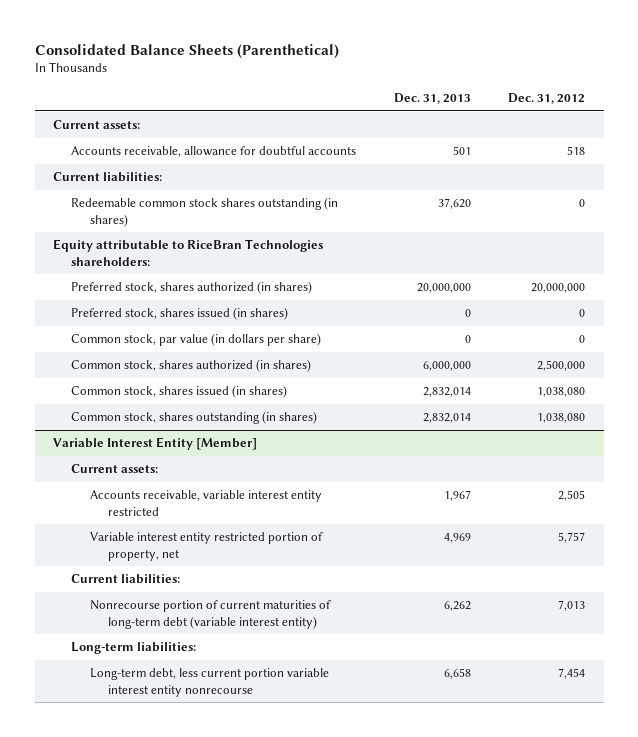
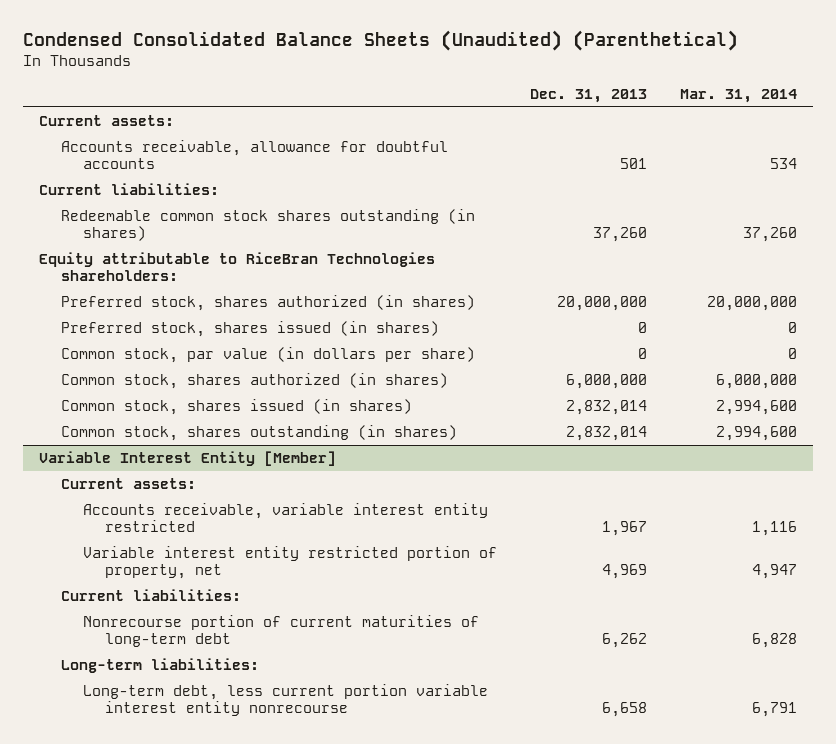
[34,43,339,59] Consolidated Balance Sheets (Parenthetical) -> [22,30,738,52] Condensed Consolidated Balance Sheets (Unaudited) (Parenthetical)
[507,92,585,104] Dec. 31, 2012 -> none
none -> [679,89,797,104] Mar. 31, 2014
[437,198,471,210] 37,620 -> [592,227,647,243] 37,260
[89,600,331,629] Nonrecourse portion of current maturities of long-term debt (variable interest entity) -> [82,615,479,648] Nonrecourse portion of current maturities of long-term debt

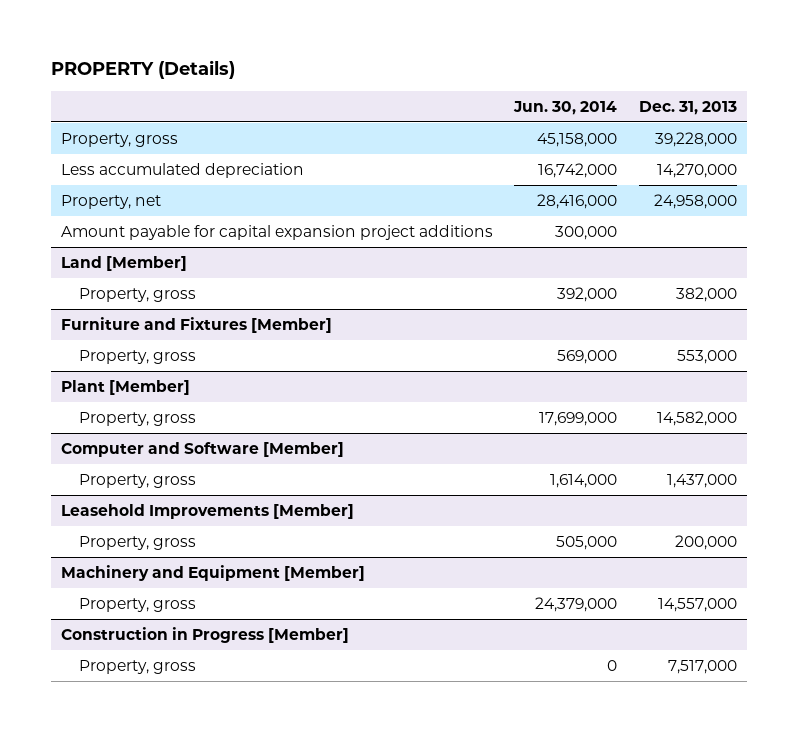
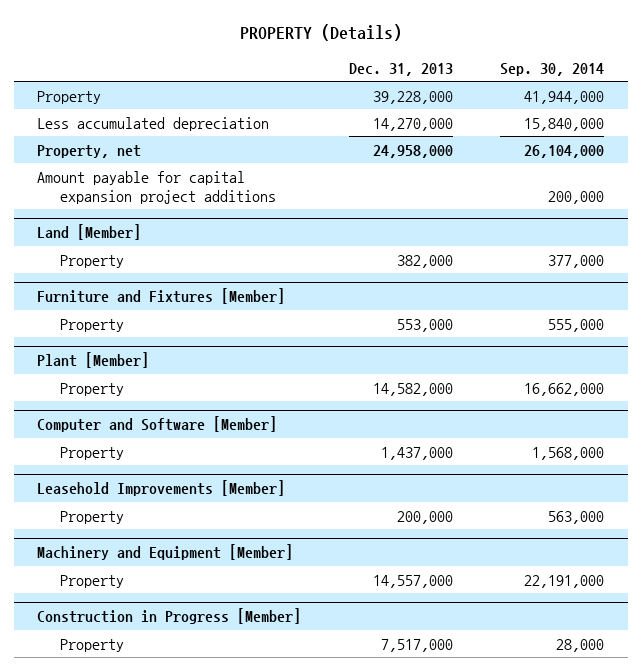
[513,100,618,115] Jun. 30, 2014 -> none
none -> [500,62,605,76] Sep. 30, 2014
[61,132,179,147] Property, gross -> [37,90,102,104] Property
[79,287,197,302] Property, gross -> [60,254,125,268] Property
[79,349,197,364] Property, gross -> [60,318,125,332] Property
[79,411,197,426] Property, gross -> [60,382,125,396] Property
[79,473,197,488] Property, gross -> [60,446,125,460] Property
[79,535,197,550] Property, gross -> [60,510,125,524] Property
[79,597,197,612] Property, gross -> [60,574,125,588] Property
[79,659,197,674] Property, gross -> [60,638,125,652] Property

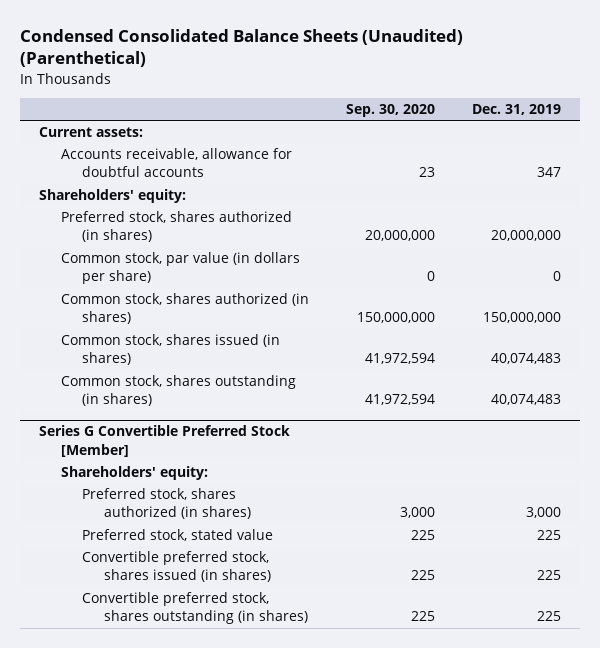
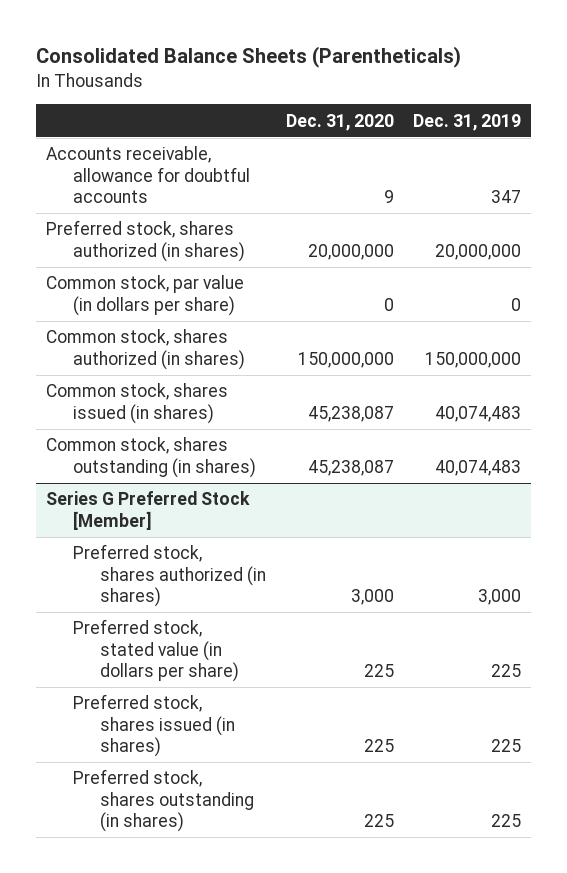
[20,29,464,68] Condensed Consolidated Balance Sheets (Unaudited) (Parenthetical) -> [36,46,462,69] Consolidated Balance Sheets (Parentheticals)
[346,104,436,118] Sep. 30, 2020 -> none
none -> [285,113,394,131] Dec. 31, 2020
[39,127,144,138] Current assets: -> none
[39,189,187,204] Shareholders' equity: -> none
[60,466,208,481] Shareholders' equity: -> none
[39,425,291,457] Series G Convertible Preferred Stock [Member] -> [46,491,251,530] Series G Preferred Stock [Member]
[82,529,274,542] Preferred stock, stated value -> [73,619,239,682] Preferred stock, stated value (in dollars per share)
[82,551,271,583] Convertible preferred stock, shares issued (in shares) -> [73,694,235,757] Preferred stock, shares issued (in shares)
[82,592,308,625] Convertible preferred stock, shares outstanding (in shares) -> [73,769,254,832] Preferred stock, shares outstanding (in shares)

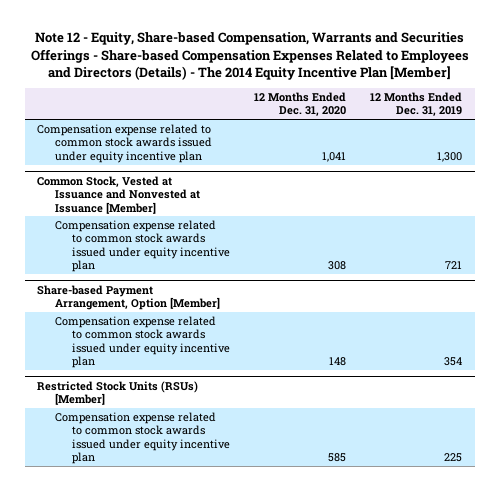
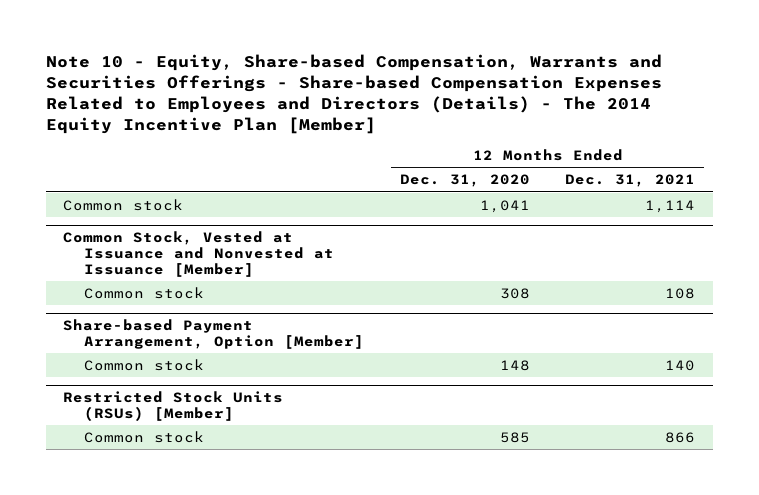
[30,32,469,80] Note 12 - Equity, Share-based Compensation, Warrants and Securities Offerings - Share-based Compensation Expenses Related to Employees and Directors (Details) - The 2014 Equity Incentive Plan [Member] -> [45,53,662,134] Note 10 - Equity, Share-based Compensation, Warrants and Securities Offerings - Share-based Compensation Expenses Related to Employees and Directors (Details) - The 2014 Equity Incentive Plan [Member]
[370,91,463,117] 12 Months Ended Dec. 31, 2019 -> none
none -> [565,174,696,188] Dec. 31, 2021
[37,123,212,163] Compensation expense related to common stock awards issued under equity incentive plan -> [63,198,184,211] Common stock
[54,219,230,273] Compensation expense related to common stock awards issued under equity incentive plan -> [84,286,205,299] Common stock
[54,315,230,369] Compensation expense related to common stock awards issued under equity incentive plan -> [84,358,205,371] Common stock
[54,411,230,465] Compensation expense related to common stock awards issued under equity incentive plan -> [84,430,205,443] Common stock

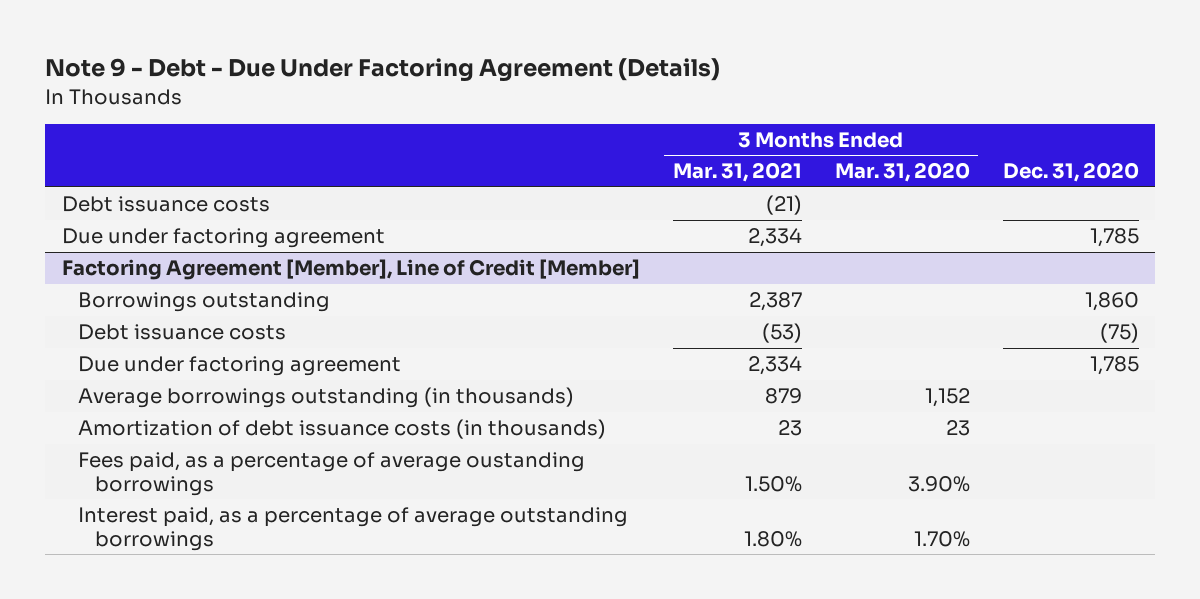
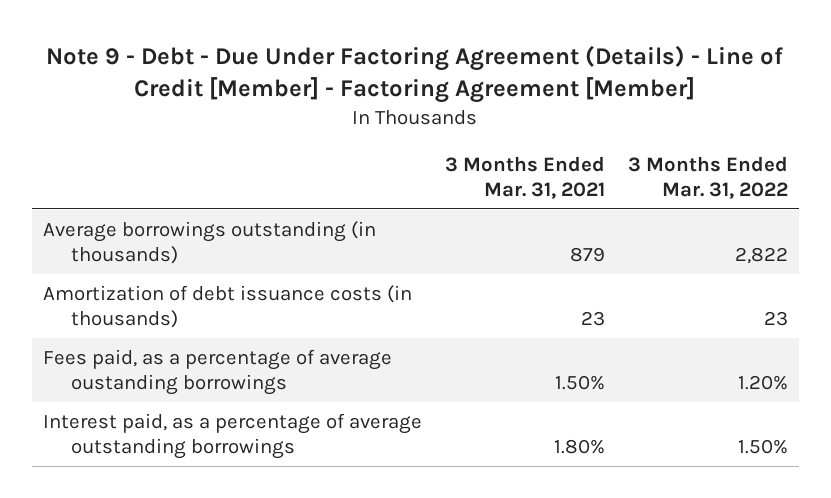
[44,58,720,83] Note 9 - Debt - Due Under Factoring Agreement (Details) -> [46,44,784,103] Note 9 - Debt - Due Under Factoring Agreement (Details) - Line of Credit [Member] - Factoring Agreement [Member]
[834,162,970,183] Mar. 31, 2020 -> none
[1002,162,1139,183] Dec. 31, 2020 -> none
none -> [627,156,788,199] 3 Months Ended Mar. 31, 2022
[61,196,270,213] Debt issuance costs -> none
[61,228,385,249] Due under factoring agreement -> none
[61,259,640,281] Factoring Agreement [Member], Line of Credit [Member] -> none
[78,292,331,313] Borrowings outstanding -> none
[78,324,287,341] Debt issuance costs -> none
[78,356,402,377] Due under factoring agreement -> none

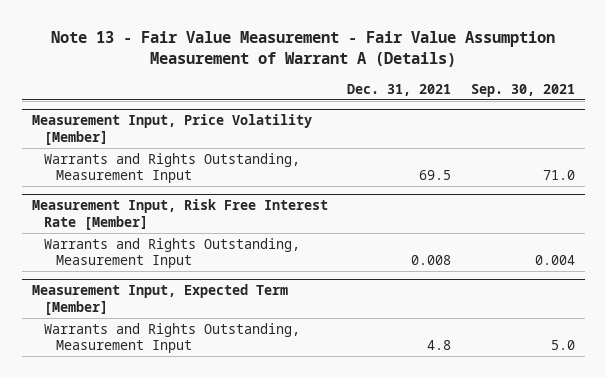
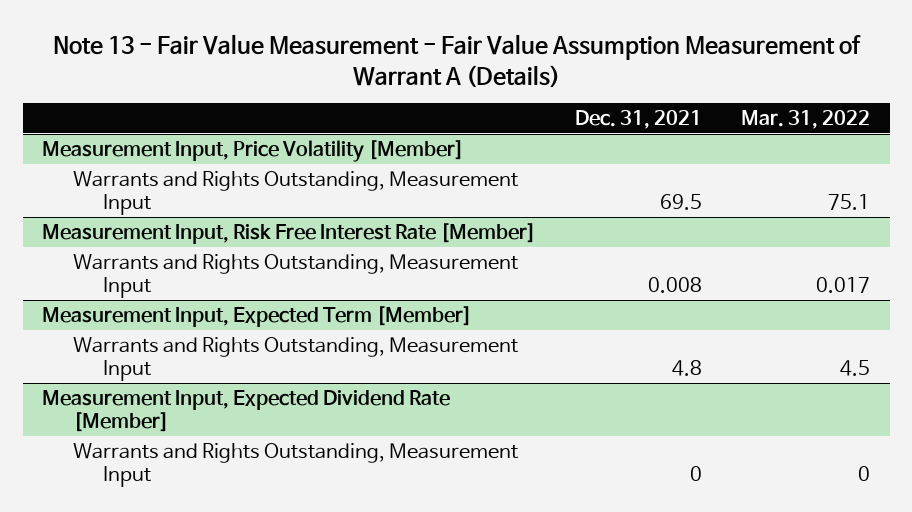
[470,83,575,97] Sep. 30, 2021 -> none
none -> [741,109,871,129] Mar. 31, 2022
none -> [42,389,451,432] Measurement Input, Expected Dividend Rate [Member]
none -> [72,442,518,487] Warrants and Rights Outstanding, Measurement Input

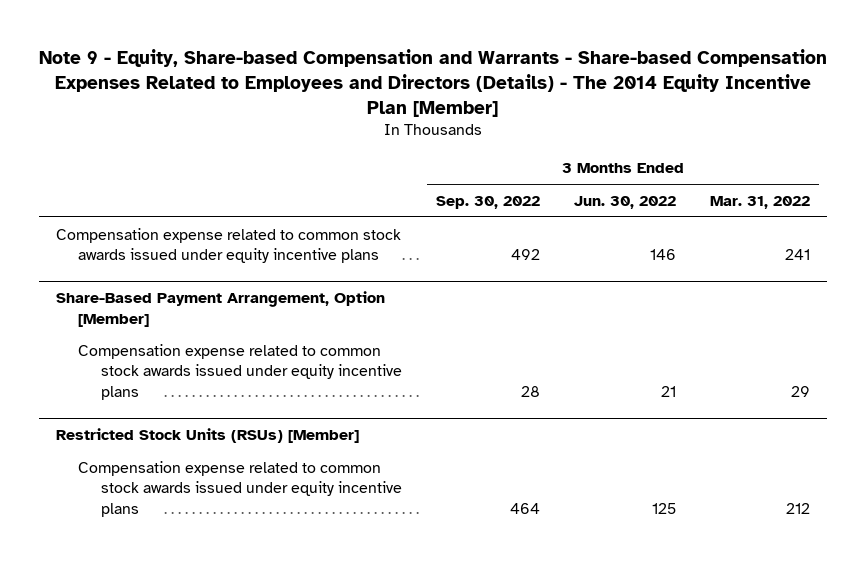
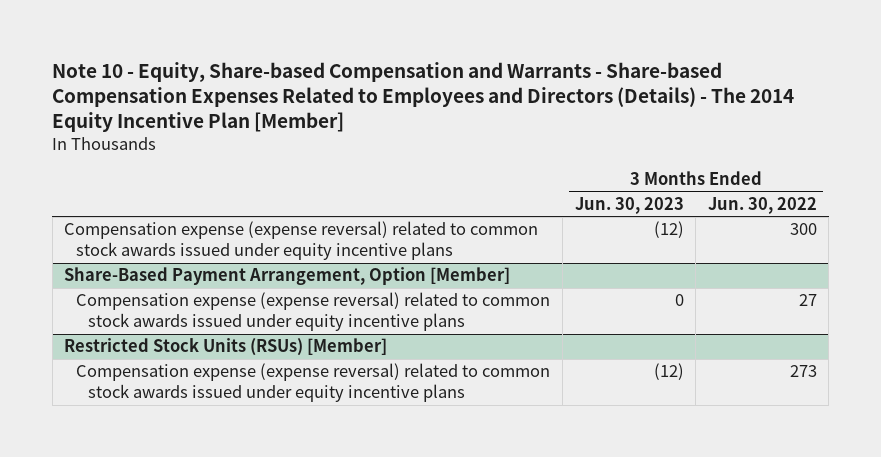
[39,48,828,117] Note 9 - Equity, Share-based Compensation and Warrants - Share-based Compensation Expenses Related to Employees and Directors (Details) - The 2014 Equity Incentive Plan [Member] -> [52,61,795,133] Note 10 - Equity, Share-based Compensation and Warrants - Share-based Compensation Expenses Related to Employees and Directors (Details) - The 2014 Equity Incentive Plan [Member]
[435,195,540,209] Sep. 30, 2022 -> none
[710,195,811,209] Mar. 31, 2022 -> none
none -> [574,196,684,214] Jun. 30, 2023
[55,227,401,264] Compensation expense related to common stock awards issued under equity incentive plans -> [64,221,539,261] Compensation expense (expense reversal) related to common stock awards issued under equity incentive plans
[649,249,676,261] 146 -> [789,223,817,236] 300
[78,343,402,400] Compensation expense related to common stock awards issued under equity incentive plans -> [76,292,551,332] Compensation expense (expense reversal) related to common stock awards issued under equity incentive plans
[660,385,676,397] 21 -> [798,294,817,307] 27
[78,460,402,517] Compensation expense related to common stock awards issued under equity incentive plans -> [76,363,551,403] Compensation expense (expense reversal) related to common stock awards issued under equity incentive plans
[651,502,676,514] 125 -> [789,365,817,378] 273

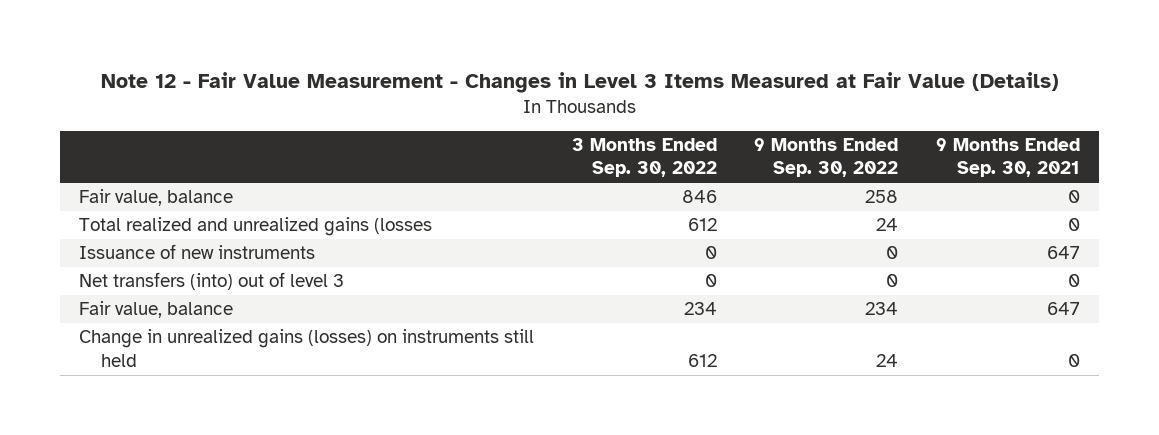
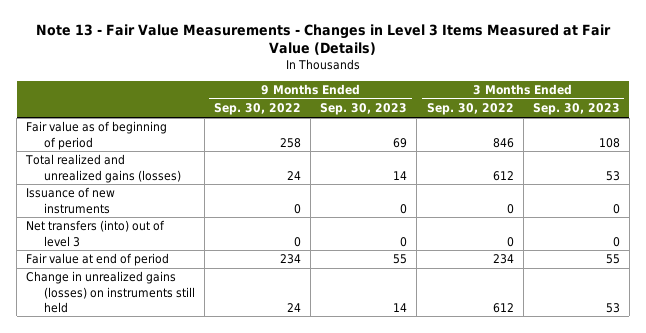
[100,71,1059,93] Note 12 - Fair Value Measurement - Changes in Level 3 Items Measured at Fair Value (Details) -> [35,23,611,56] Note 13 - Fair Value Measurements - Changes in Level 3 Items Measured at Fair Value (Details)
[936,138,1081,178] 9 Months Ended Sep. 30, 2021 -> none
none -> [320,103,408,116] Sep. 30, 2023
none -> [532,103,620,116] Sep. 30, 2023
[78,189,233,207] Fair value, balance -> [26,121,168,150] Fair value as of beginning of period
[78,217,432,237] Total realized and unrealized gains (losses -> [25,154,182,183] Total realized and unrealized gains (losses)
[78,301,233,319] Fair value, balance -> [26,253,170,267] Fair value at end of period

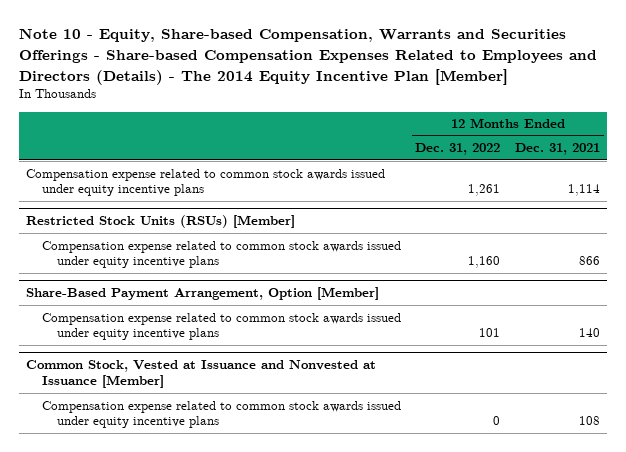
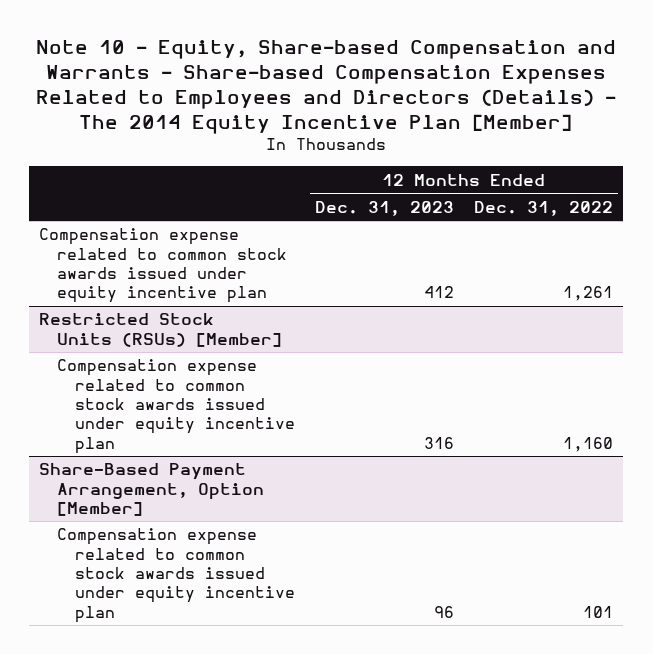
[18,28,597,85] Note 10 - Equity, Share-based Compensation, Warrants and Securities Offerings - Share-based Compensation Expenses Related to Employees and Directors (Details) - The 2014 Equity Incentive Plan [Member] -> [36,40,617,134] Note 10 - Equity, Share-based Compensation and Warrants - Share-based Compensation Expenses Related to Employees and Directors (Details) - The 2014 Equity Incentive Plan [Member]
[514,143,600,156] Dec. 31, 2021 -> none
none -> [315,200,455,216] Dec. 31, 2023
[26,168,386,197] Compensation expense related to common stock awards issued under equity incentive plans -> [39,228,288,304] Compensation expense related to common stock awards issued under equity incentive plan
[41,240,401,269] Compensation expense related to common stock awards issued under equity incentive plans -> [57,359,295,454] Compensation expense related to common stock awards issued under equity incentive plan
[26,360,377,389] Common Stock, Vested at Issuance and Nonvested at Issuance [Member] -> none
[41,400,401,429] Compensation expense related to common stock awards issued under equity incentive plans -> none
[41,312,401,341] Compensation expense related to common stock awards issued under equity incentive plans -> [57,528,295,623] Compensation expense related to common stock awards issued under equity incentive plan

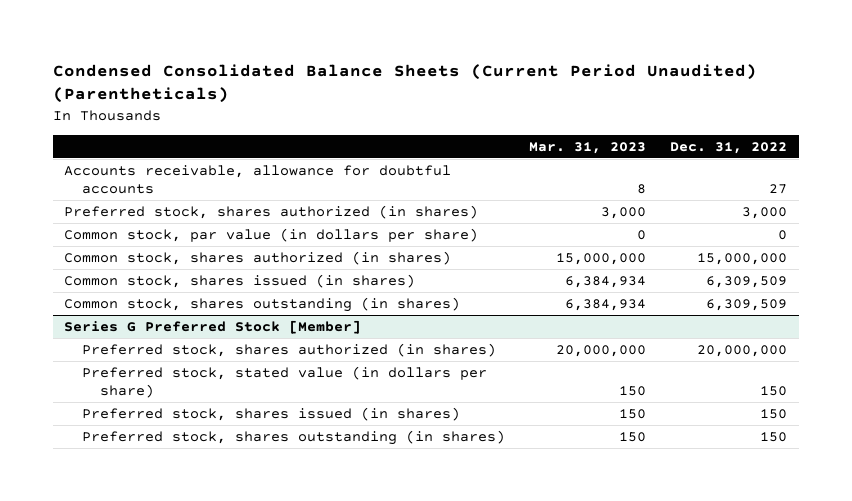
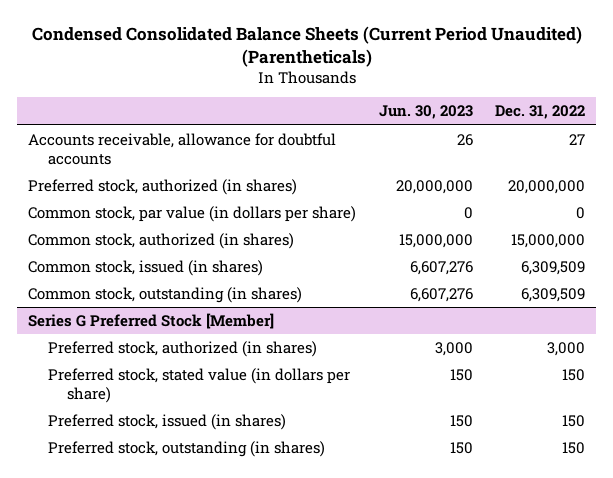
[529,141,647,154] Mar. 31, 2023 -> none
none -> [378,105,473,120] Jun. 30, 2023
[64,204,479,219] Preferred stock, shares authorized (in shares) -> [28,178,298,195] Preferred stock, authorized (in shares)
[742,206,788,219] 3,000 -> [507,179,585,194] 20,000,000
[64,250,452,265] Common stock, shares authorized (in shares) -> [28,232,295,249] Common stock, authorized (in shares)
[64,273,416,288] Common stock, shares issued (in shares) -> [28,259,264,276] Common stock, issued (in shares)
[64,296,461,312] Common stock, shares outstanding (in shares) -> [28,286,303,303] Common stock, outstanding (in shares)
[82,342,497,357] Preferred stock, shares authorized (in shares) -> [47,340,317,357] Preferred stock, authorized (in shares)
[697,344,788,357] 20,000,000 -> [546,341,585,356] 3,000
[82,406,461,421] Preferred stock, shares issued (in shares) -> [47,413,286,430] Preferred stock, issued (in shares)
[82,429,506,445] Preferred stock, shares outstanding (in shares) -> [47,440,325,457] Preferred stock, outstanding (in shares)

